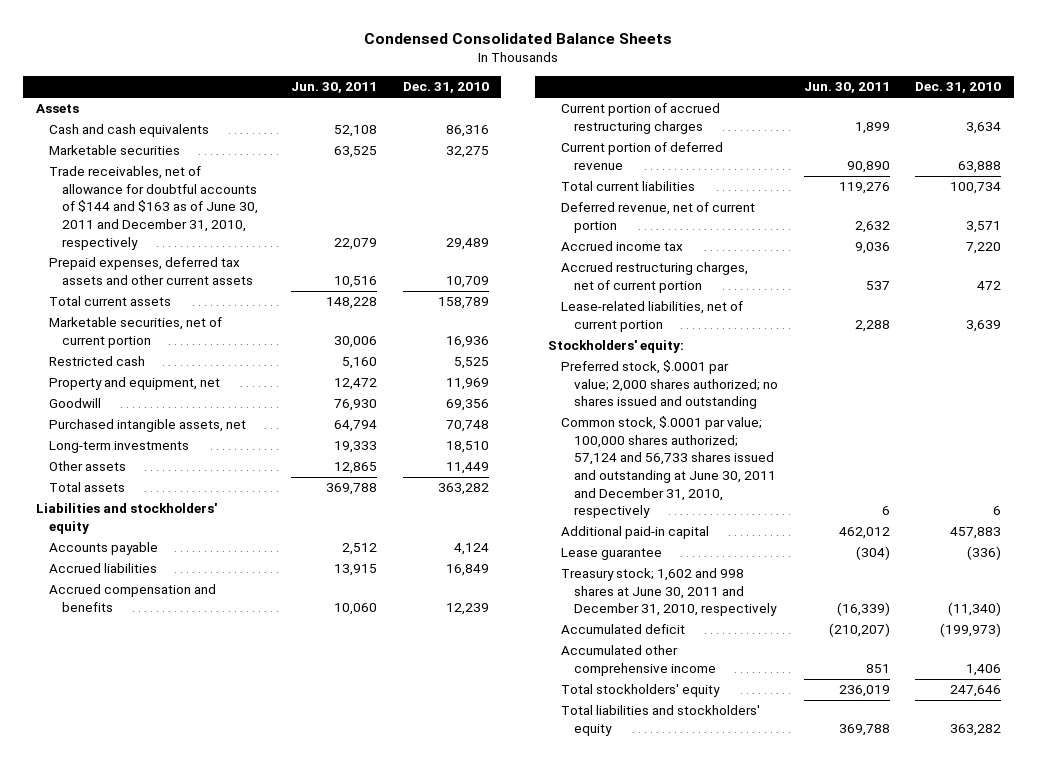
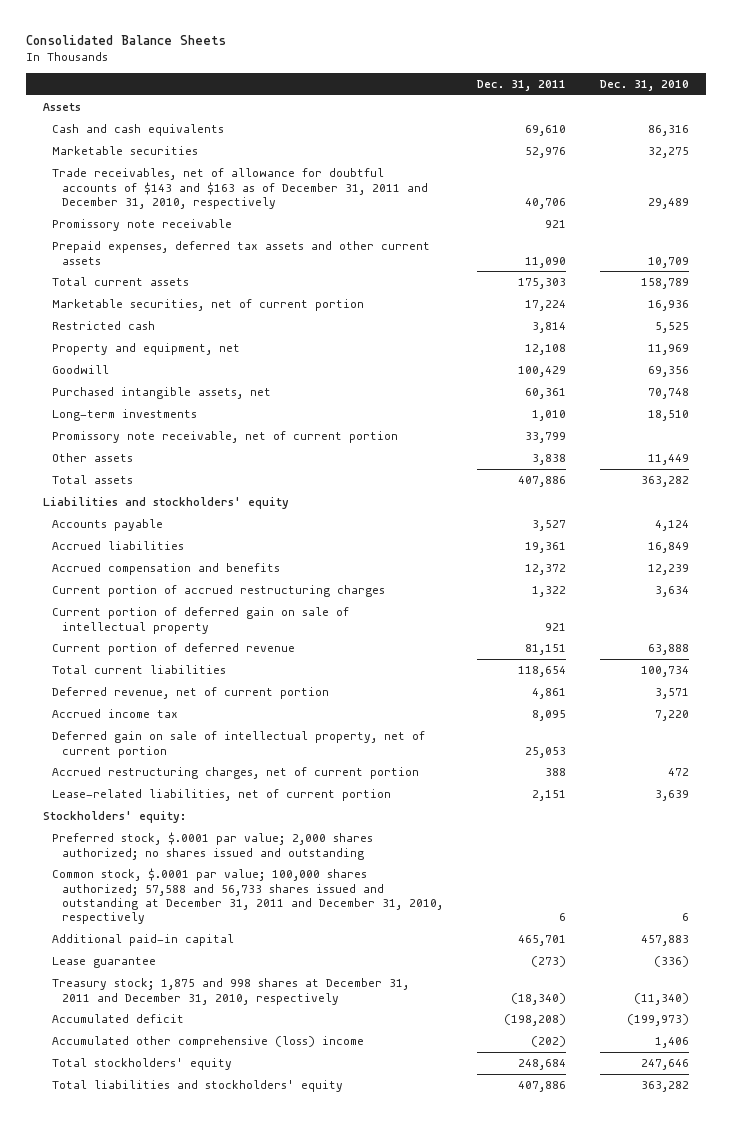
[364,33,673,45] Condensed Consolidated Balance Sheets -> [26,34,227,45] Consolidated Balance Sheets
[291,82,378,94] Jun. 30, 2011 -> none
none -> [476,79,566,91] Dec. 31, 2011
[48,166,259,250] Trade receivables, net of allowance for doubtful accounts of $144 and $163 as of June 30, 2011 and December 31, 2010, respectively -> [52,168,428,209] Trade receivables, net of allowance for doubtful accounts of $143 and $163 as of December 31, 2011 and December 31, 2010, respectively
none -> [52,219,233,232] Promissory note receivable
none -> [52,431,399,444] Promissory note receivable, net of current portion
none -> [52,607,350,634] Current portion of deferred gain on sale of intellectual property
none -> [52,731,426,758] Deferred gain on sale of intellectual property, net of current portion
[561,416,777,519] Common stock, $.0001 par value; 100,000 shares authorized; 57,124 and 56,733 shares issued and outstanding at June 30, 2011 and December 31, 2010, respectively -> [52,868,443,925] Common stock, $.0001 par value; 100,000 shares authorized; 57,588 and 56,733 shares issued and outstanding at December 31, 2011 and December 31, 2010, respectively
[561,568,778,617] Treasury stock; 1,602 and 998 shares at June 30, 2011 and December 31, 2010, respectively -> [52,978,410,1005] Treasury stock; 1,875 and 998 shares at December 31, 2011 and December 31, 2010, respectively
[561,645,717,676] Accumulated other comprehensive income -> [52,1036,365,1049] Accumulated other comprehensive (loss) income

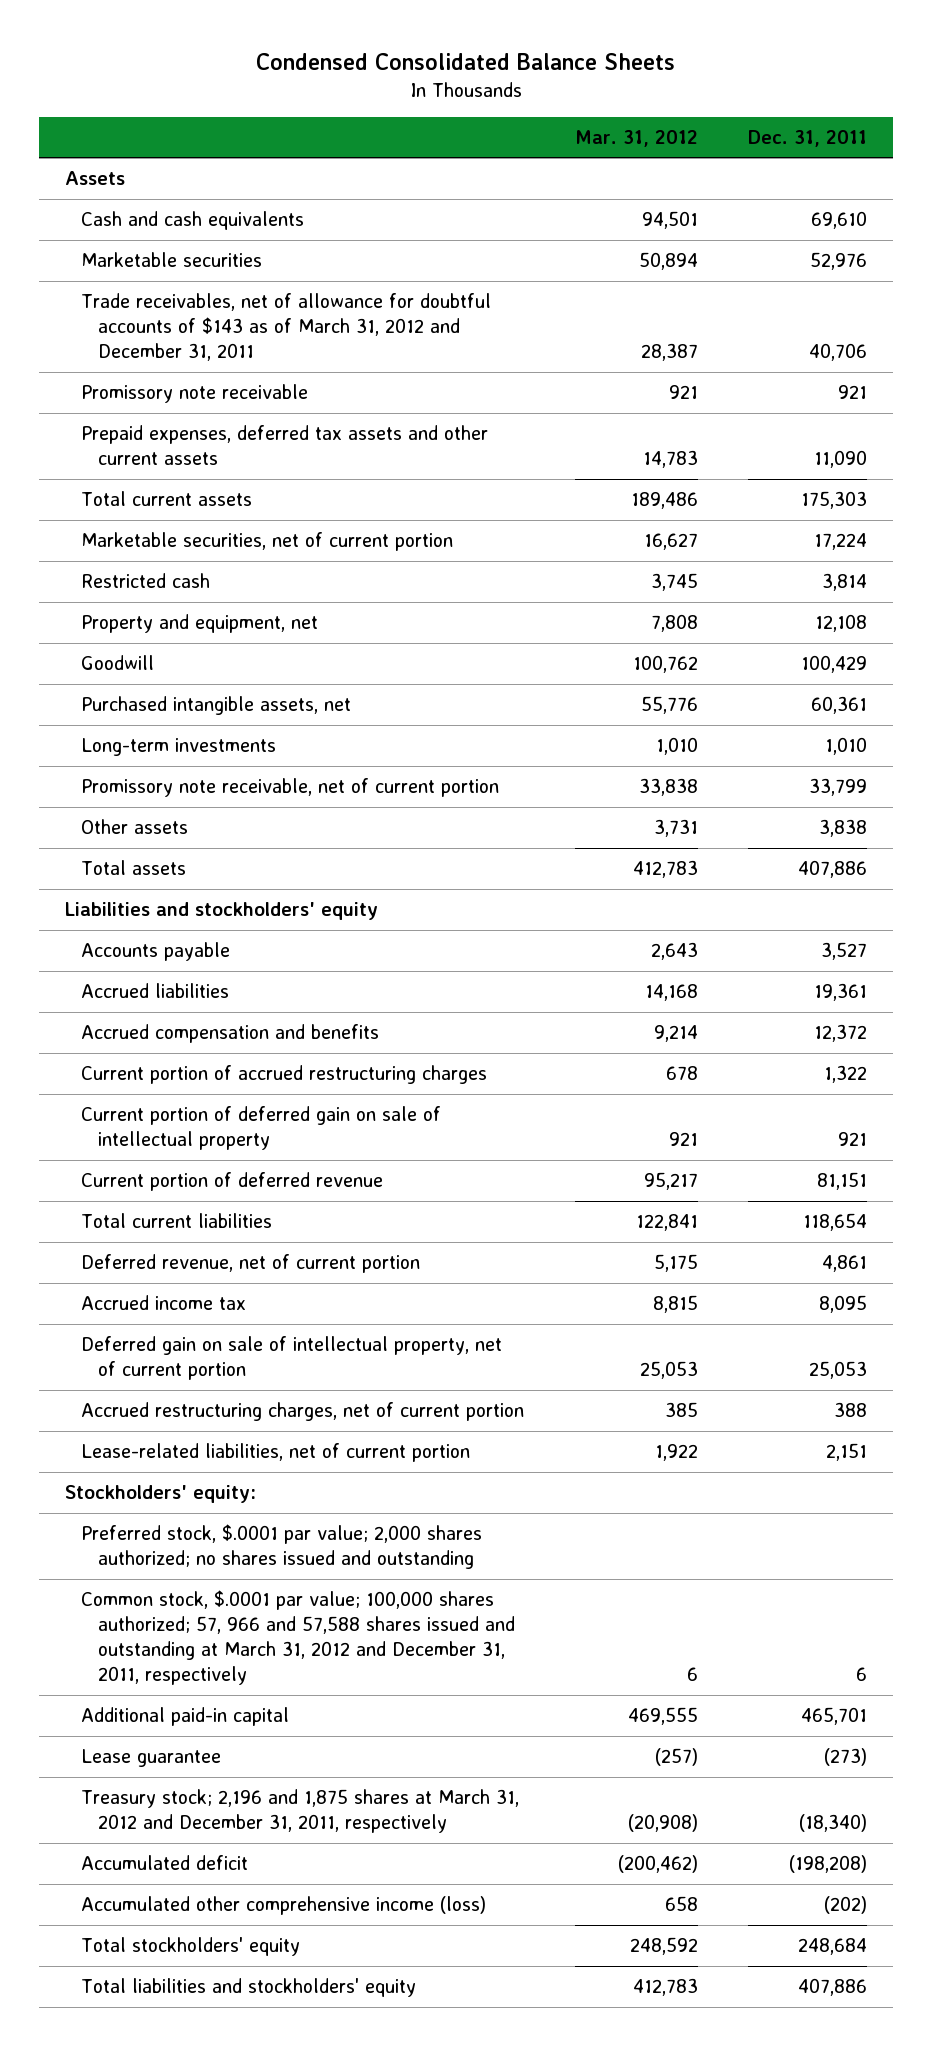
[26,34,227,45] Consolidated Balance Sheets -> [255,53,675,71] Condensed Consolidated Balance Sheets
[599,79,689,91] Dec. 31, 2010 -> none
none -> [574,129,698,147] Mar. 31, 2012
[52,168,428,209] Trade receivables, net of allowance for doubtful accounts of $143 and $163 as of December 31, 2011 and December 31, 2010, respectively -> [81,293,492,362] Trade receivables, net of allowance for doubtful accounts of $143 as of March 31, 2012 and December 31, 2011
[52,868,443,925] Common stock, $.0001 par value; 100,000 shares authorized; 57,588 and 56,733 shares issued and outstanding at December 31, 2011 and December 31, 2010, respectively -> [81,1590,515,1686] Common stock, $.0001 par value; 100,000 shares authorized; 57, 966 and 57,588 shares issued and outstanding at March 31, 2012 and December 31, 2011, respectively
[52,978,410,1005] Treasury stock; 1,875 and 998 shares at December 31, 2011 and December 31, 2010, respectively -> [81,1789,520,1834] Treasury stock; 2,196 and 1,875 shares at March 31, 2012 and December 31, 2011, respectively
[52,1036,365,1049] Accumulated other comprehensive (loss) income -> [81,1896,487,1916] Accumulated other comprehensive income (loss)

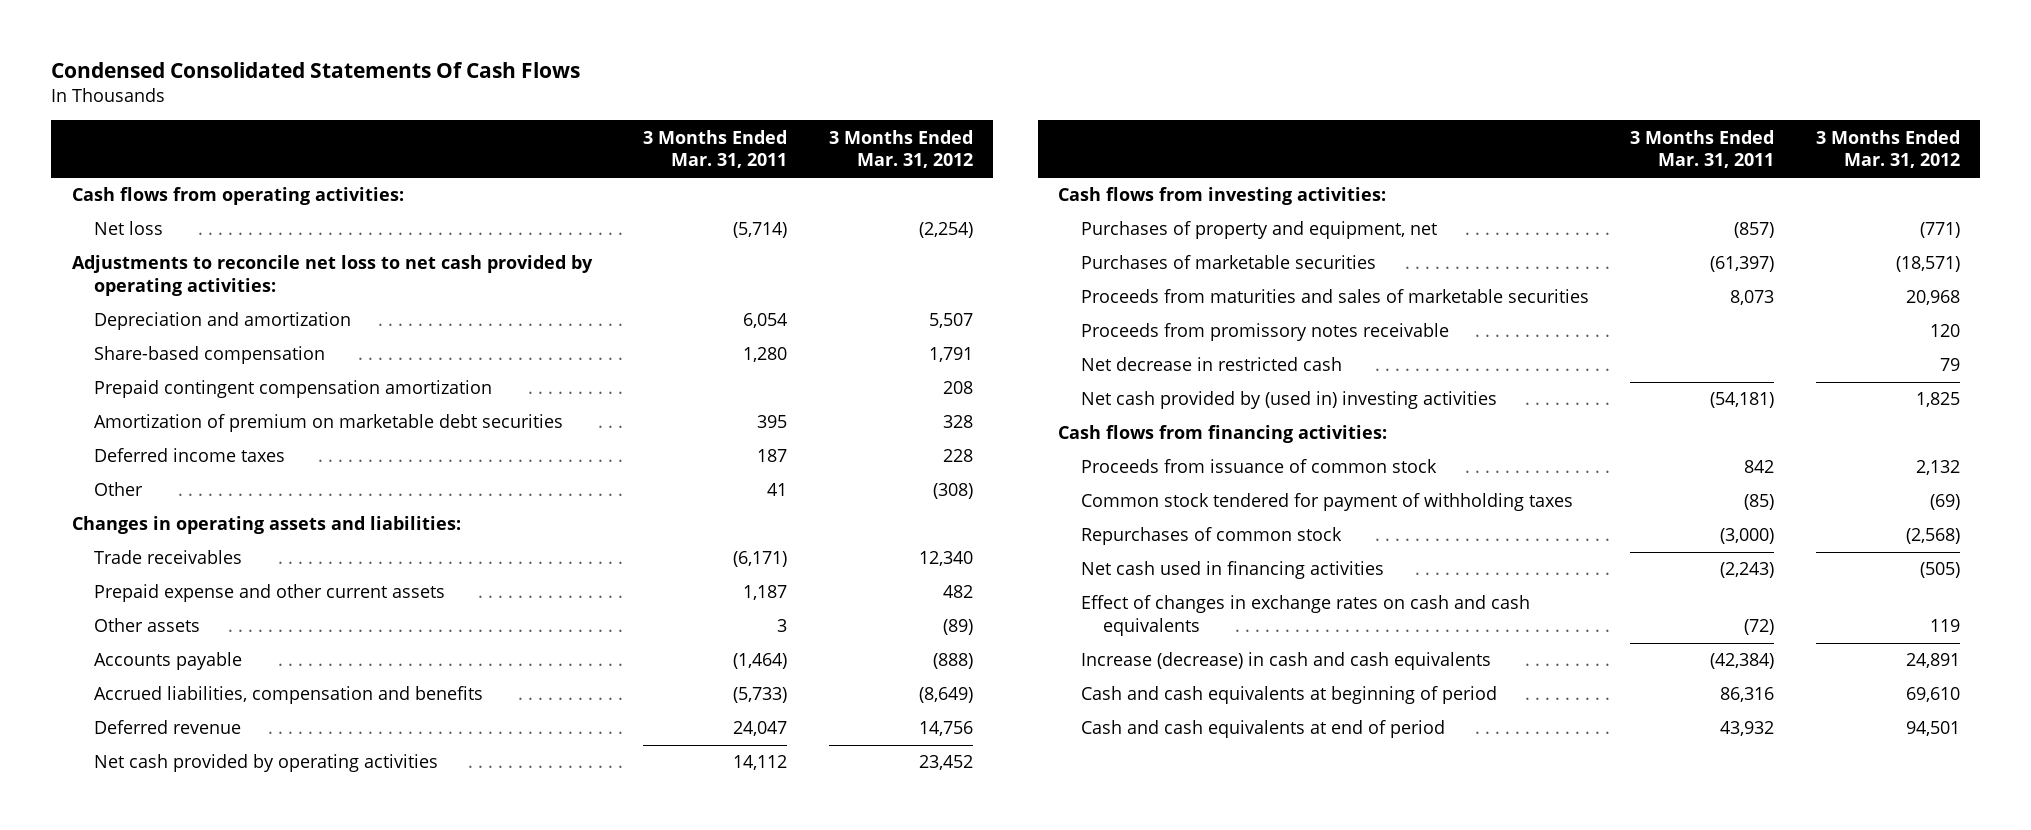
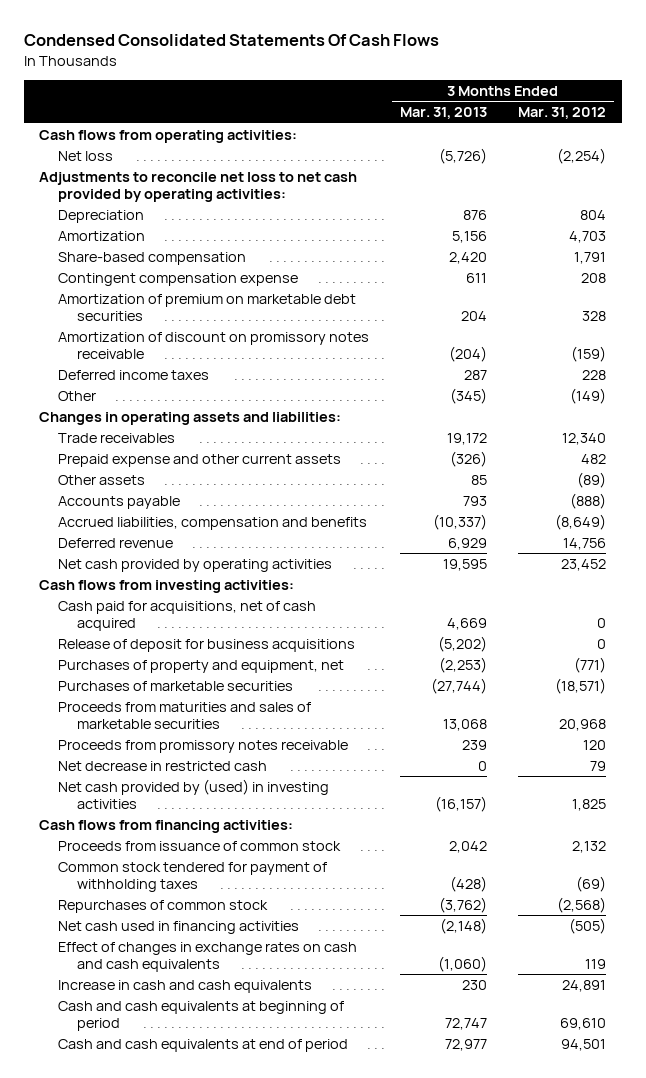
[643,129,788,169] 3 Months Ended Mar. 31, 2011 -> none
none -> [400,107,488,120] Mar. 31, 2013
[93,312,351,331] Depreciation and amortization -> none
none -> [57,209,144,223] Depreciation
none -> [57,230,145,241] Amortization
[93,380,492,399] Prepaid contingent compensation amortization -> none
none -> [57,272,298,286] Contingent compensation expense
none -> [57,331,369,360] Amortization of discount on promissory notes receivable
[932,483,973,500] (308) -> [570,387,607,404] (149)
none -> [57,600,316,632] Cash paid for acquisitions, net of cash acquired
none -> [57,638,355,652] Release of deposit for business acquisitions
[1080,391,1497,410] Net cash provided by (used in) investing activities -> [57,778,329,810] Net cash provided by (used) in investing activities
[1080,652,1491,671] Increase (decrease) in cash and cash equivalents -> [57,979,312,993] Increase in cash and cash equivalents

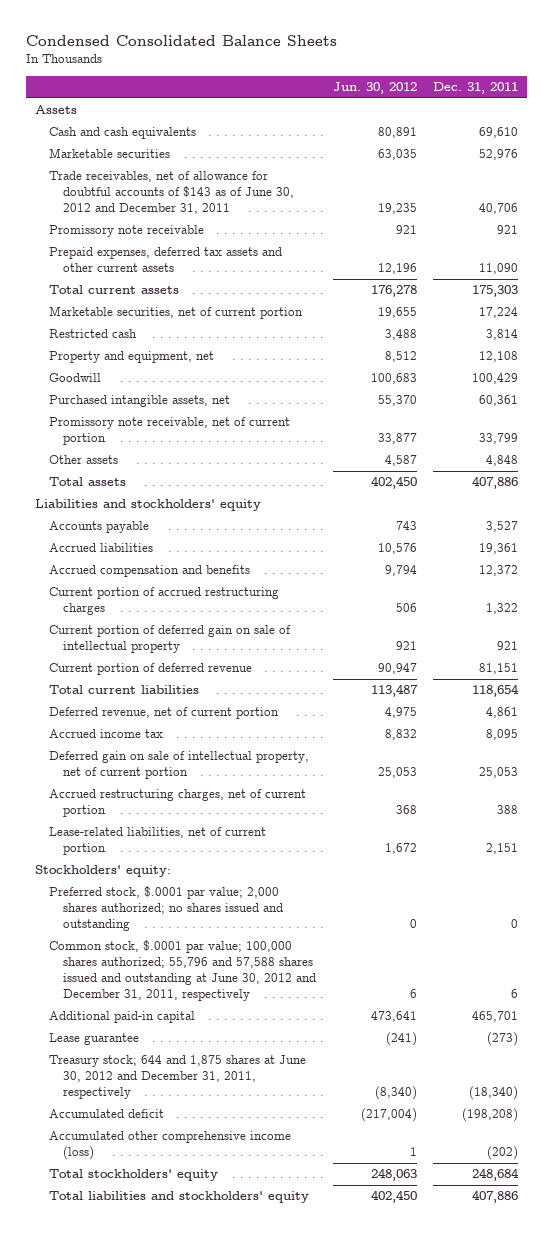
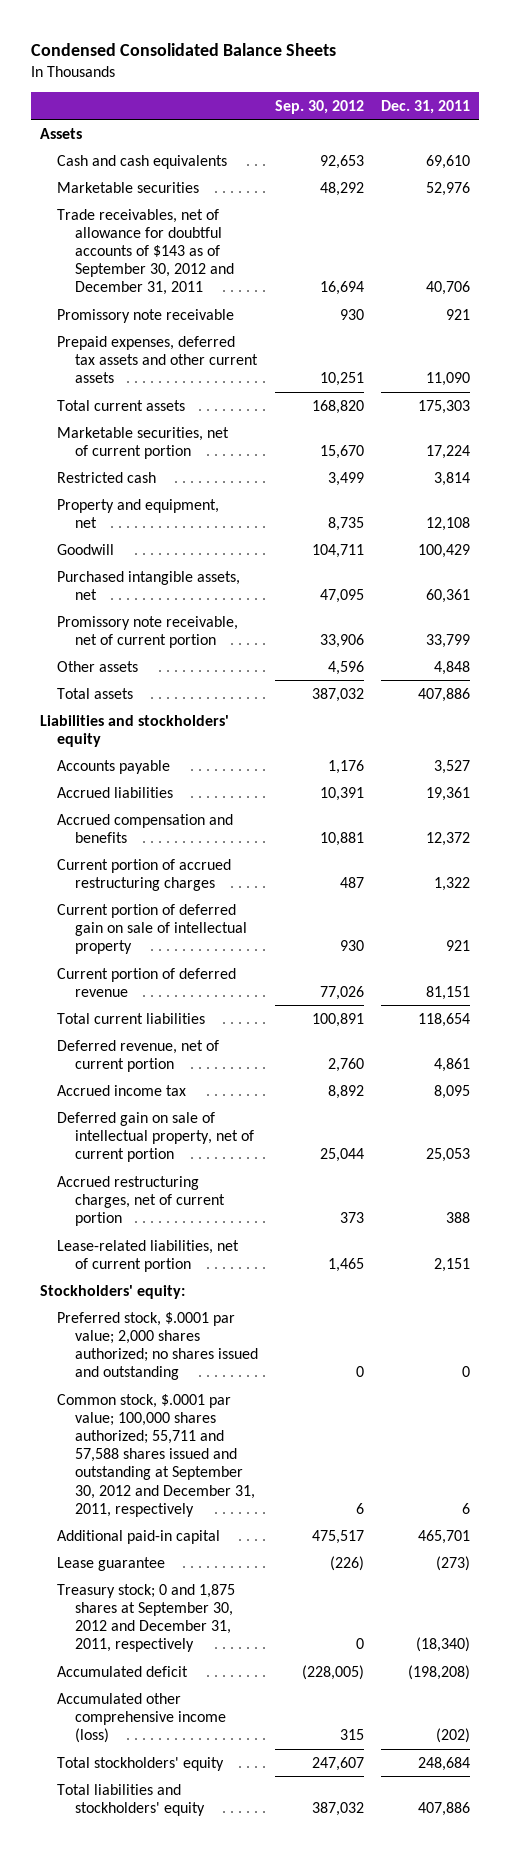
[332,82,417,95] Jun. 30, 2012 -> none
none -> [275,99,365,114] Sep. 30, 2012
[48,171,295,215] Trade receivables, net of allowance for doubtful accounts of $143 as of June 30, 2012 and December 31, 2011 -> [57,208,234,296] Trade receivables, net of allowance for doubtful accounts of $143 as of September 30, 2012 and December 31, 2011
[48,940,317,1001] Common stock, $.0001 par value; 100,000 shares authorized; 55,796 and 57,588 shares issued and outstanding at June 30, 2012 and December 31, 2011, respectively -> [57,1393,255,1517] Common stock, $.0001 par value; 100,000 shares authorized; 55,711 and 57,588 shares issued and outstanding at September 30, 2012 and December 31, 2011, respectively
[48,1055,306,1100] Treasury stock; 644 and 1,875 shares at June 30, 2012 and December 31, 2011, respectively -> [57,1583,236,1653] Treasury stock; 0 and 1,875 shares at September 30, 2012 and December 31, 2011, respectively

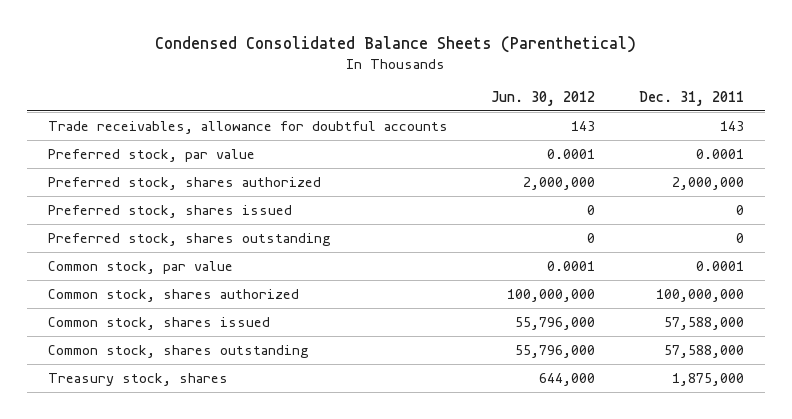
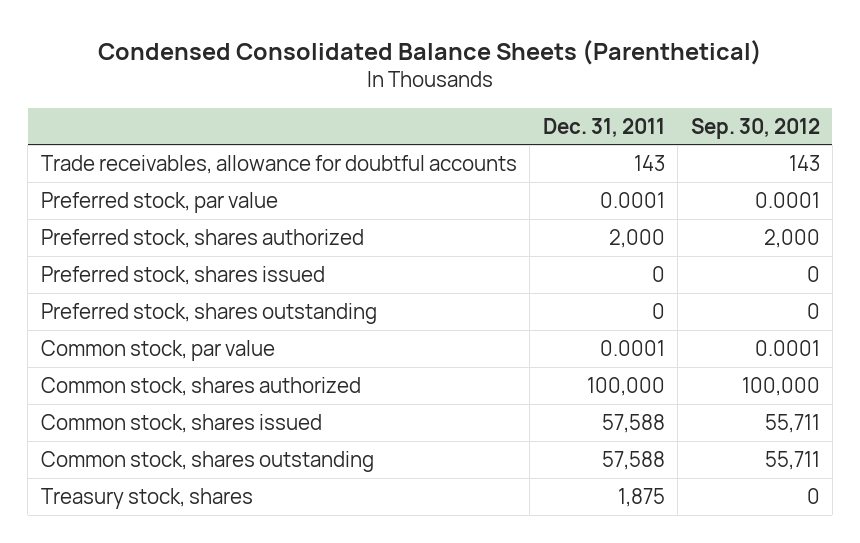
[491,91,596,107] Jun. 30, 2012 -> none
none -> [690,117,820,139] Sep. 30, 2012
[671,176,744,190] 2,000,000 -> [608,228,665,248] 2,000
[655,288,744,302] 100,000,000 -> [586,376,665,396] 100,000
[663,316,744,330] 57,588,000 -> [601,413,665,433] 57,588
[663,344,744,358] 57,588,000 -> [601,450,665,470] 57,588
[671,372,744,386] 1,875,000 -> [617,487,665,507] 1,875

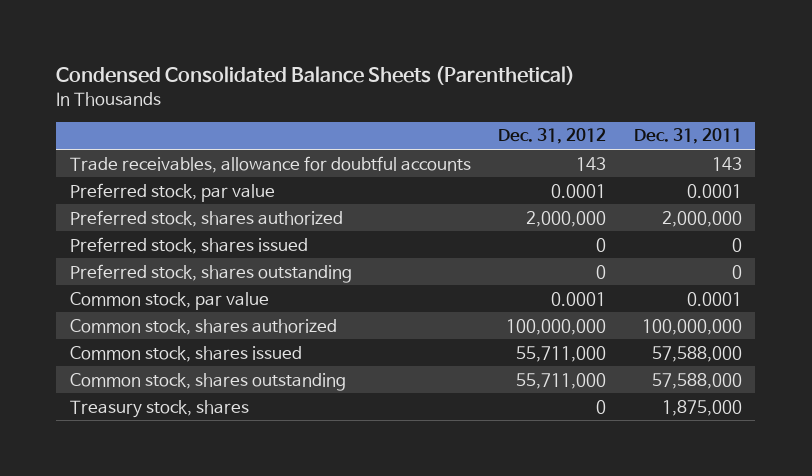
[690,117,820,139] Sep. 30, 2012 -> none
none -> [498,128,607,145] Dec. 31, 2012
[608,228,665,248] 2,000 -> [661,210,742,227] 2,000,000
[586,376,665,396] 100,000 -> [641,318,742,335] 100,000,000
[601,413,665,433] 57,588 -> [651,345,742,362] 57,588,000
[601,450,665,470] 57,588 -> [651,372,742,389] 57,588,000
[617,487,665,507] 1,875 -> [661,399,742,416] 1,875,000

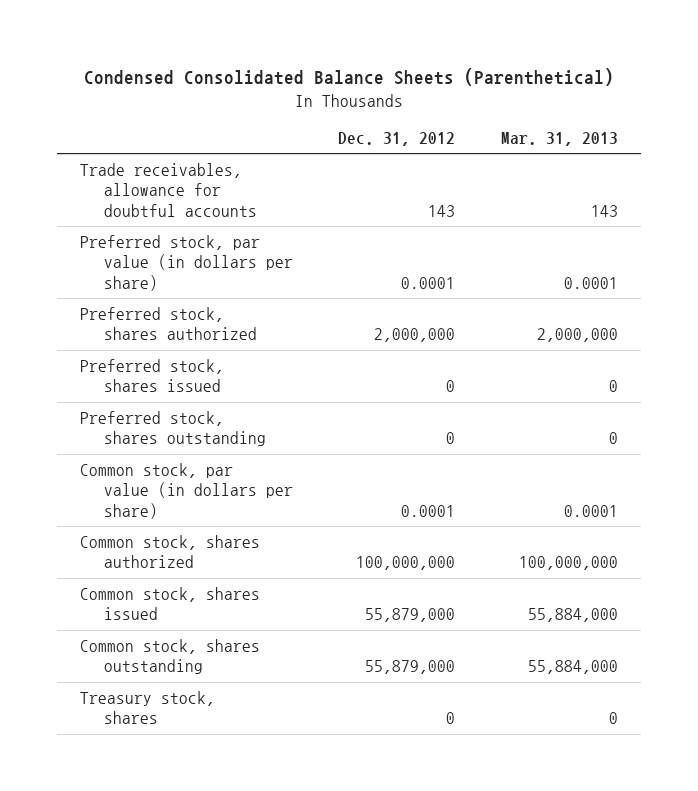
[633,128,742,145] Dec. 31, 2011 -> none
none -> [500,132,618,147] Mar. 31, 2013
[70,182,276,202] Preferred stock, par value -> [80,234,293,291] Preferred stock, par value (in dollars per share)
[70,291,270,310] Common stock, par value -> [80,462,293,519] Common stock, par value (in dollars per share)
[516,345,607,362] 55,711,000 -> [365,608,456,623] 55,879,000
[516,372,607,389] 55,711,000 -> [365,660,456,675] 55,879,000

